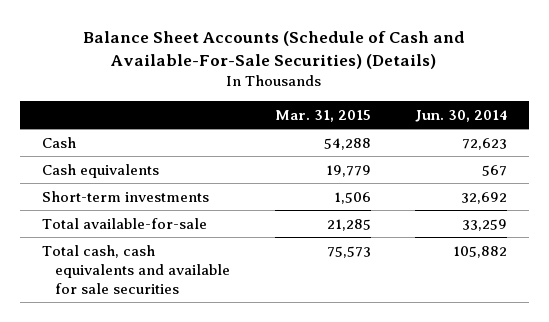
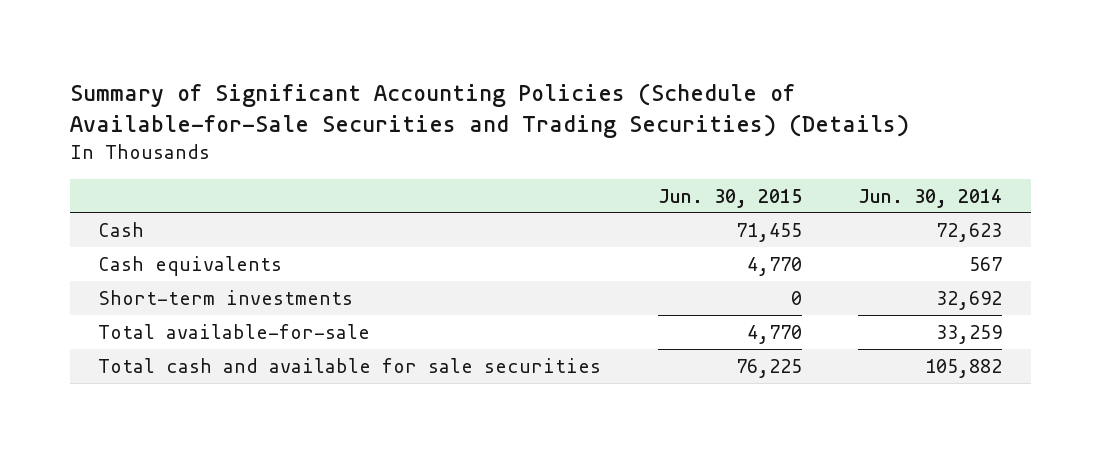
[83,30,466,69] Balance Sheet Accounts (Schedule of Cash and Available-For-Sale Securities) (Details) -> [69,82,909,138] Summary of Significant Accounting Policies (Schedule of Available-for-Sale Securities and Trading Securities) (Details)
[274,109,371,122] Mar. 31, 2015 -> none
none -> [657,188,802,208] Jun. 30, 2015
[41,244,231,294] Total cash, cash equivalents and available for sale securities -> [98,357,602,373] Total cash and available for sale securities

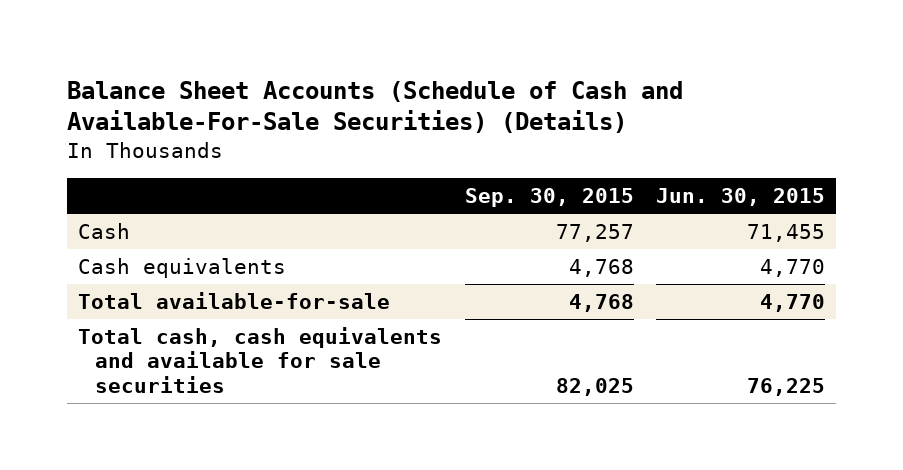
[69,82,909,138] Summary of Significant Accounting Policies (Schedule of Available-for-Sale Securities and Trading Securities) (Details) -> [67,80,684,134] Balance Sheet Accounts (Schedule of Cash and Available-For-Sale Securities) (Details)
[858,188,1003,208] Jun. 30, 2014 -> none
none -> [464,188,634,208] Sep. 30, 2015
[98,289,354,305] Short-term investments -> none
[98,357,602,373] Total cash and available for sale securities -> [78,326,443,393] Total cash, cash equivalents and available for sale securities

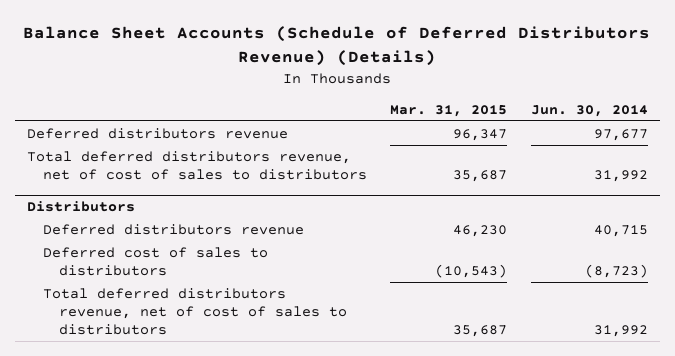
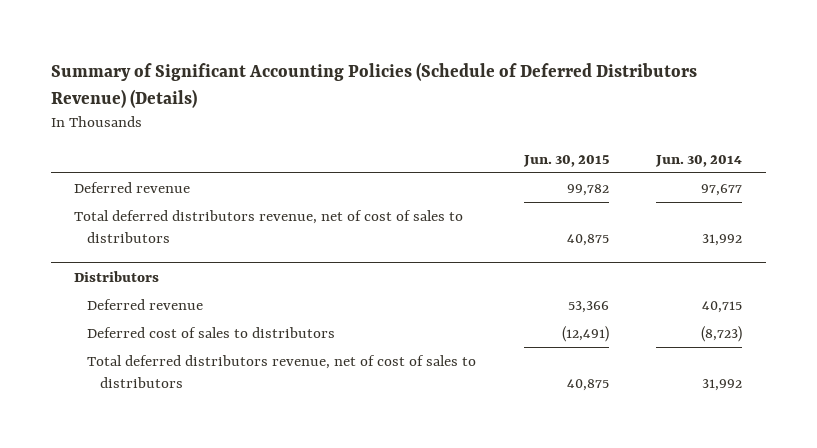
[23,26,651,67] Balance Sheet Accounts (Schedule of Deferred Distributors Revenue) (Details) -> [50,62,697,109] Summary of Significant Accounting Policies (Schedule of Deferred Distributors Revenue) (Details)
[390,104,508,117] Mar. 31, 2015 -> none
none -> [522,154,609,167] Jun. 30, 2015
[26,127,288,139] Deferred distributors revenue -> [74,182,191,194] Deferred revenue
[42,223,304,235] Deferred distributors revenue -> [87,299,204,311] Deferred revenue

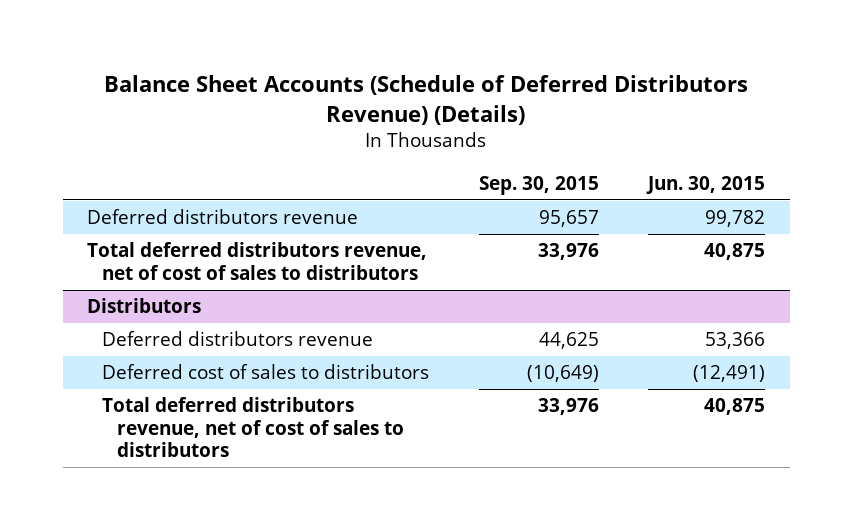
[50,62,697,109] Summary of Significant Accounting Policies (Schedule of Deferred Distributors Revenue) (Details) -> [104,75,749,125] Balance Sheet Accounts (Schedule of Deferred Distributors Revenue) (Details)
[655,154,743,167] Jun. 30, 2014 -> none
none -> [478,175,599,195] Sep. 30, 2015
[74,182,191,194] Deferred revenue -> [87,209,359,225] Deferred distributors revenue
[87,299,204,311] Deferred revenue -> [102,331,374,347] Deferred distributors revenue

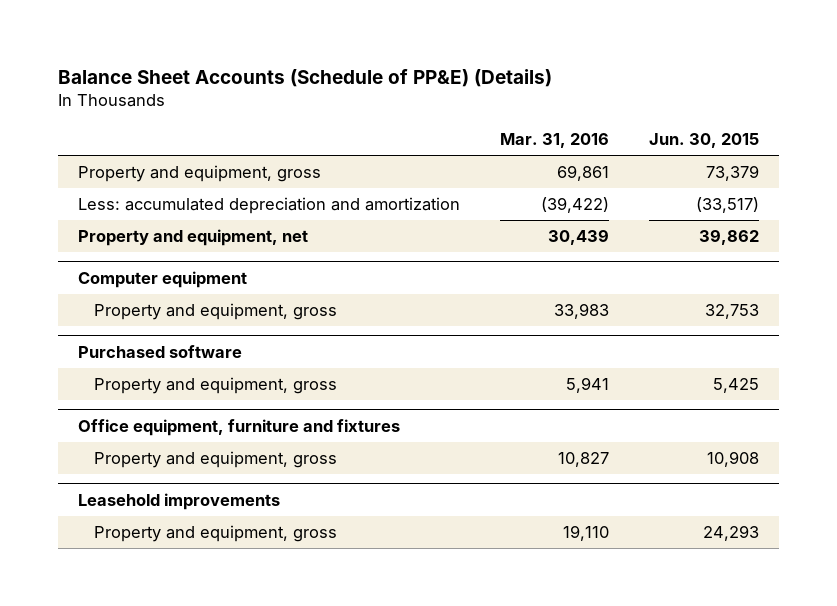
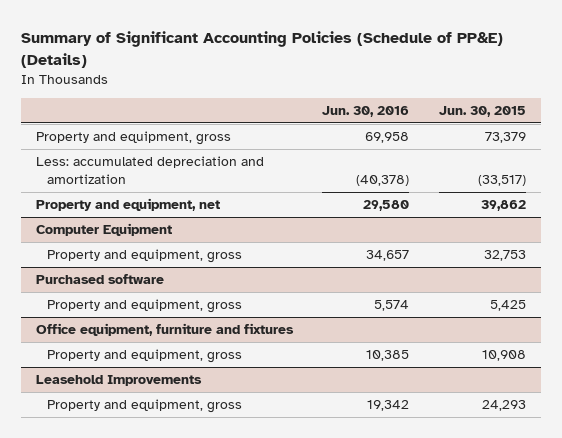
[57,68,552,87] Balance Sheet Accounts (Schedule of PP&E) (Details) -> [21,31,504,69] Summary of Significant Accounting Policies (Schedule of PP&E) (Details)
[499,133,609,149] Mar. 31, 2016 -> none
none -> [322,106,410,118] Jun. 30, 2016
[77,270,247,288] Computer equipment -> [36,223,173,237] Computer Equipment
[77,492,280,510] Leasehold improvements -> [36,375,203,387] Leasehold Improvements

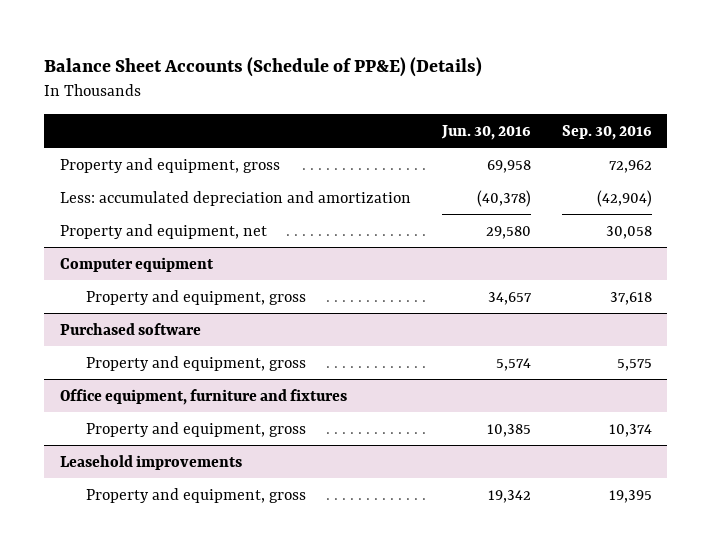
[21,31,504,69] Summary of Significant Accounting Policies (Schedule of PP&E) (Details) -> [44,57,483,78] Balance Sheet Accounts (Schedule of PP&E) (Details)
[438,106,526,118] Jun. 30, 2015 -> none
none -> [561,124,652,140] Sep. 30, 2016
[36,223,173,237] Computer Equipment -> [59,256,214,272] Computer equipment
[36,375,203,387] Leasehold Improvements -> [59,454,242,470] Leasehold improvements

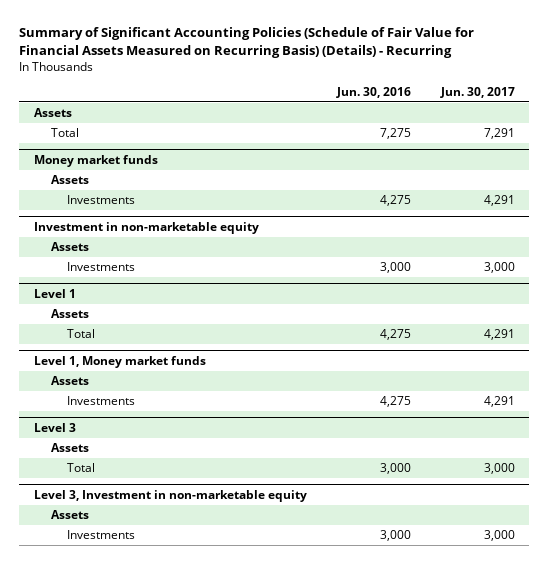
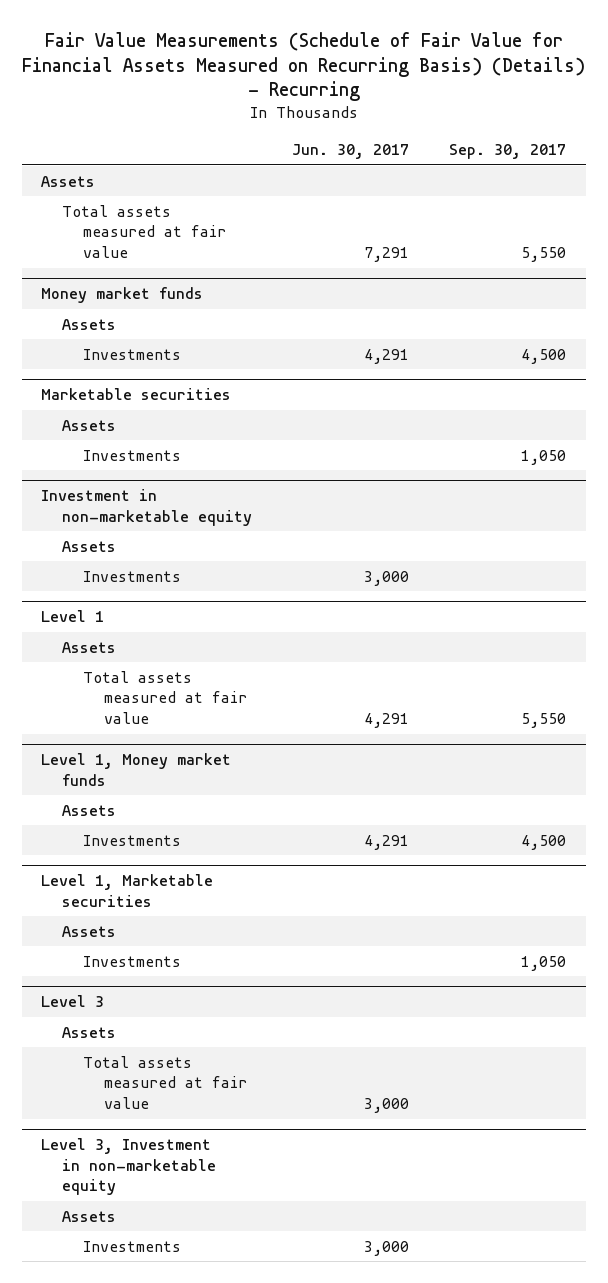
[19,27,475,59] Summary of Significant Accounting Policies (Schedule of Fair Value for Financial Assets Measured on Recurring Basis) (Details) - Recurring -> [21,31,585,102] Fair Value Measurements (Schedule of Fair Value for Financial Assets Measured on Recurring Basis) (Details) - Recurring
[335,87,411,99] Jun. 30, 2016 -> none
none -> [449,143,567,159] Sep. 30, 2017
[50,127,79,137] Total -> [62,204,227,259] Total assets measured at fair value
none -> [41,388,232,401] Marketable securities
none -> [62,419,117,431] Assets
none -> [83,449,182,461] Investments
[66,328,95,338] Total -> [83,670,247,725] Total assets measured at fair value
none -> [41,874,214,907] Level 1, Marketable securities
none -> [62,925,117,937] Assets
none -> [83,955,182,967] Investments
[66,462,95,472] Total -> [83,1055,247,1110] Total assets measured at fair value

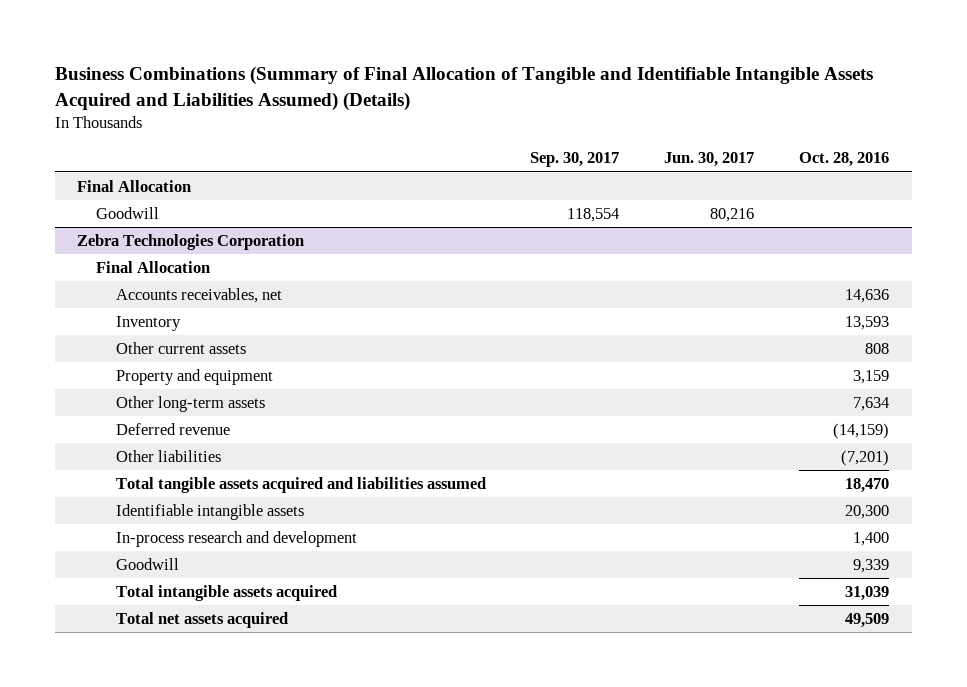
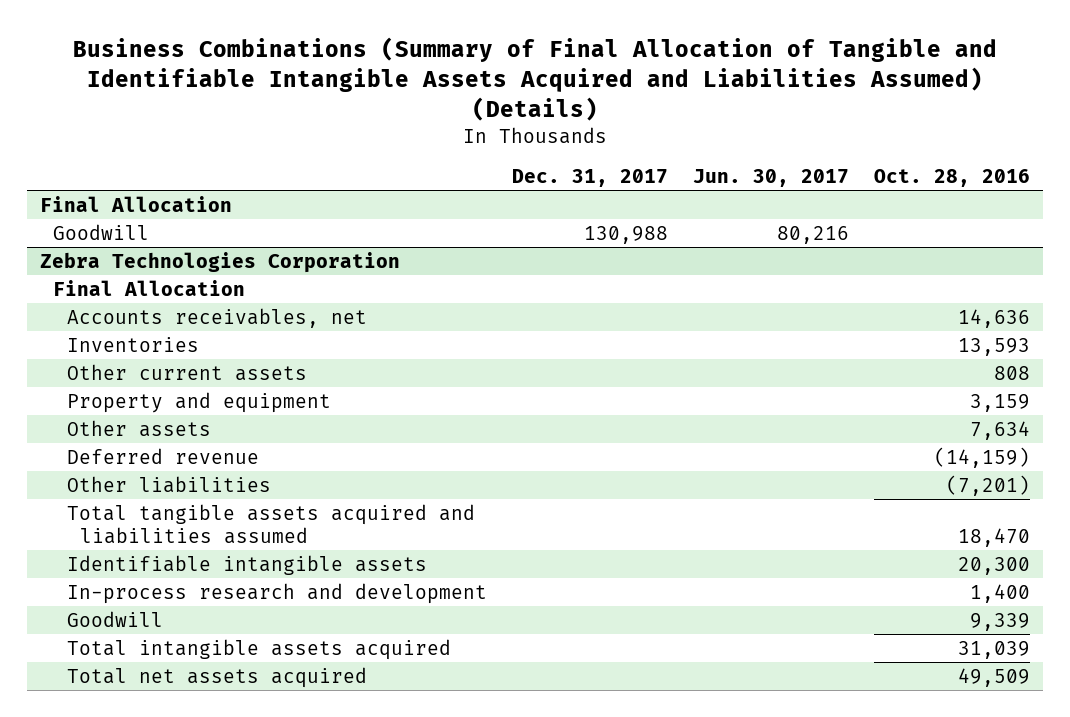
[530,152,620,168] Sep. 30, 2017 -> none
none -> [512,168,669,187] Dec. 31, 2017
[115,316,181,332] Inventory -> [66,336,199,352] Inventories
[115,396,265,413] Other long-term assets -> [66,419,211,437] Other assets

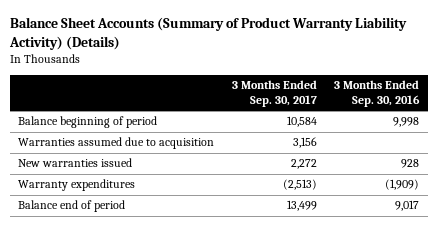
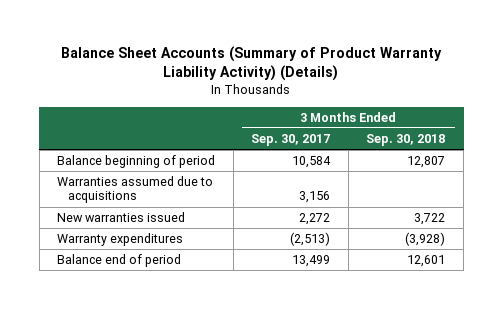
[334,80,421,107] 3 Months Ended Sep. 30, 2016 -> none
none -> [366,133,446,146] Sep. 30, 2018
[18,137,215,150] Warranties assumed due to acquisition -> [57,176,214,204] Warranties assumed due to acquisitions

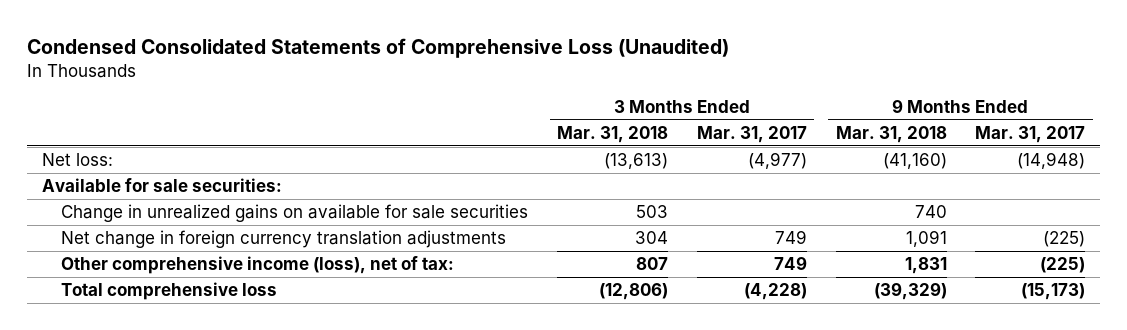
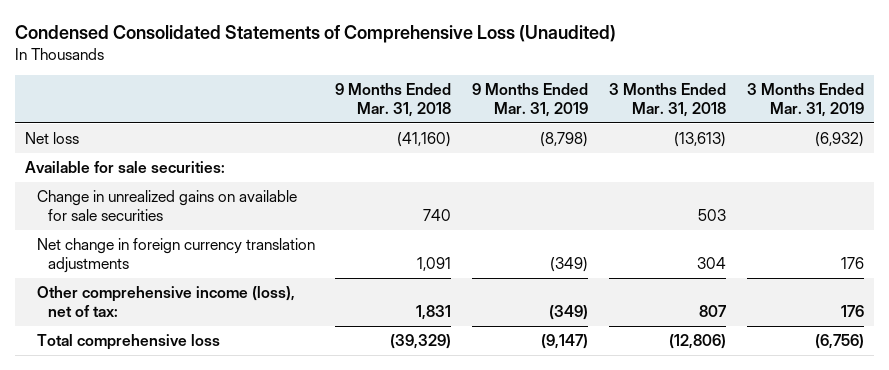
[696,126,807,144] Mar. 31, 2017 -> none
[975,126,1086,144] Mar. 31, 2017 -> none
none -> [472,82,589,117] 9 Months Ended Mar. 31, 2019
none -> [746,82,864,117] 3 Months Ended Mar. 31, 2019
[41,153,113,167] Net loss: -> [25,131,80,144] Net loss

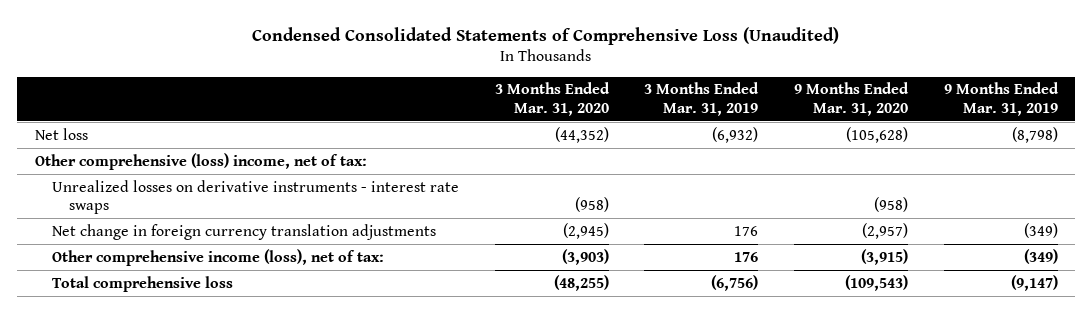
[335,82,452,117] 9 Months Ended Mar. 31, 2018 -> none
[609,82,727,117] 3 Months Ended Mar. 31, 2018 -> none
none -> [494,82,610,116] 3 Months Ended Mar. 31, 2020
none -> [793,82,909,116] 9 Months Ended Mar. 31, 2020
[36,189,297,221] Change in unrealized gains on available for sale securities -> none
[25,160,226,173] Available for sale securities: -> [34,152,367,170] Other comprehensive (loss) income, net of tax:
none -> [51,179,459,214] Unrealized losses on derivative instruments - interest rate swaps

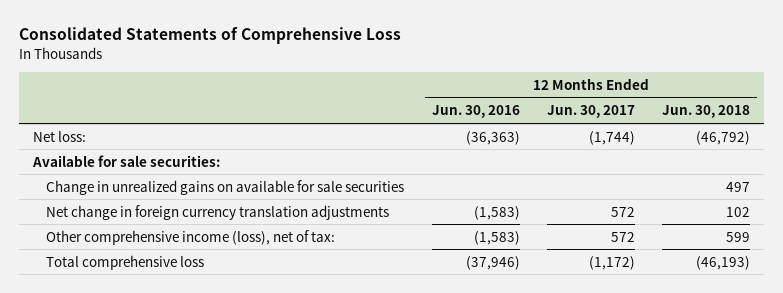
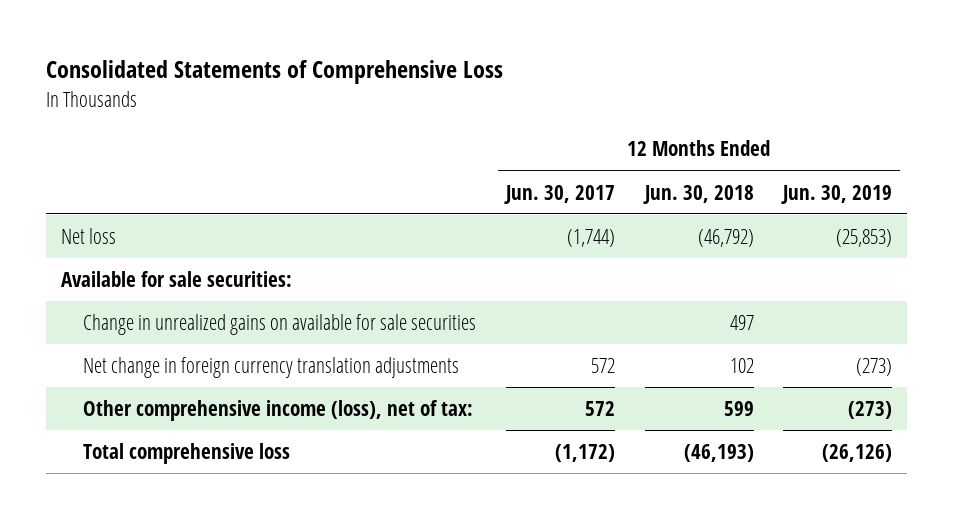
[431,105,520,119] Jun. 30, 2016 -> none
none -> [781,184,893,204] Jun. 30, 2019
[33,130,87,142] Net loss: -> [60,227,116,244] Net loss

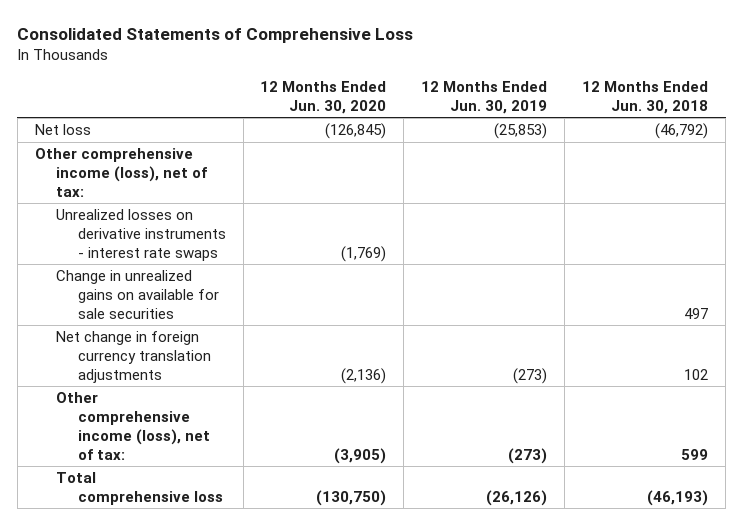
[503,184,615,204] Jun. 30, 2017 -> none
none -> [260,80,387,114] 12 Months Ended Jun. 30, 2020
[60,270,292,287] Available for sale securities: -> [34,148,208,197] Other comprehensive income (loss), net of tax:
none -> [56,209,226,261] Unrealized losses on derivative instruments - interest rate swaps

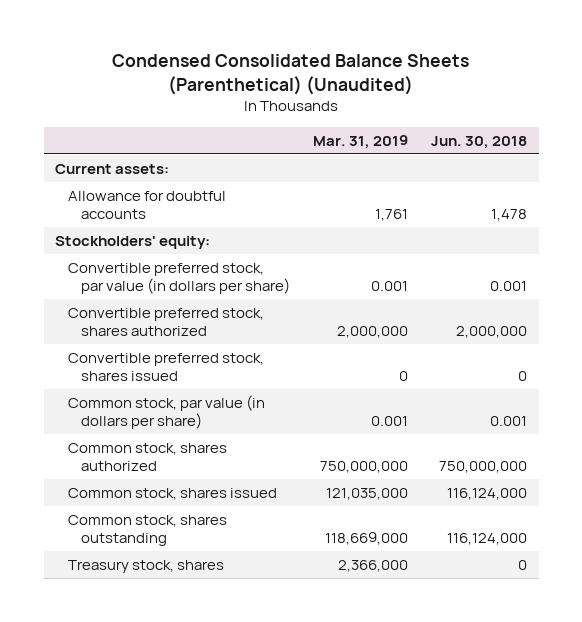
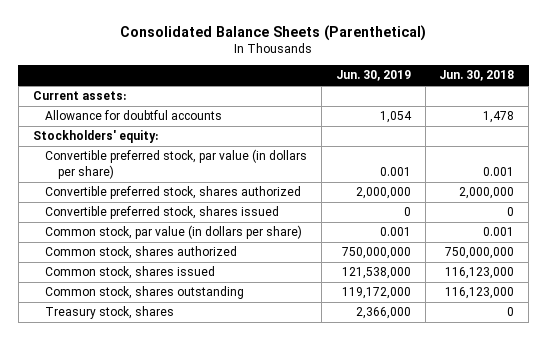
[112,54,470,95] Condensed Consolidated Balance Sheets (Parenthetical) (Unaudited) -> [120,24,427,41] Consolidated Balance Sheets (Parenthetical)
[313,134,409,149] Mar. 31, 2019 -> none
none -> [335,70,411,82] Jun. 30, 2019
[447,488,528,501] 116,124,000 -> [445,267,515,280] 116,123,000
[447,532,528,545] 116,124,000 -> [445,287,515,300] 116,123,000

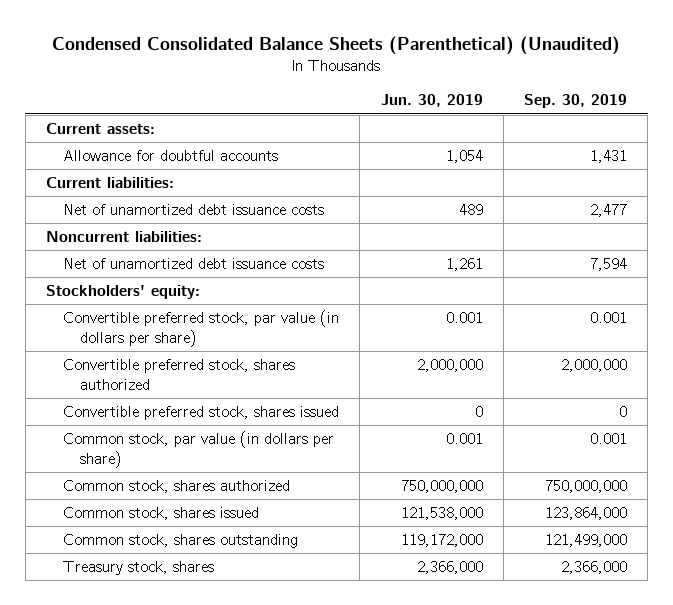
[120,24,427,41] Consolidated Balance Sheets (Parenthetical) -> [52,35,621,55] Condensed Consolidated Balance Sheets (Parenthetical) (Unaudited)
[439,70,515,82] Jun. 30, 2018 -> none
none -> [523,94,627,109] Sep. 30, 2019
none -> [46,177,175,189] Current liabilities:
none -> [63,204,325,216] Net of unamortized debt issuance costs
none -> [46,231,203,243] Noncurrent liabilities:
none -> [63,258,325,270] Net of unamortized debt issuance costs

